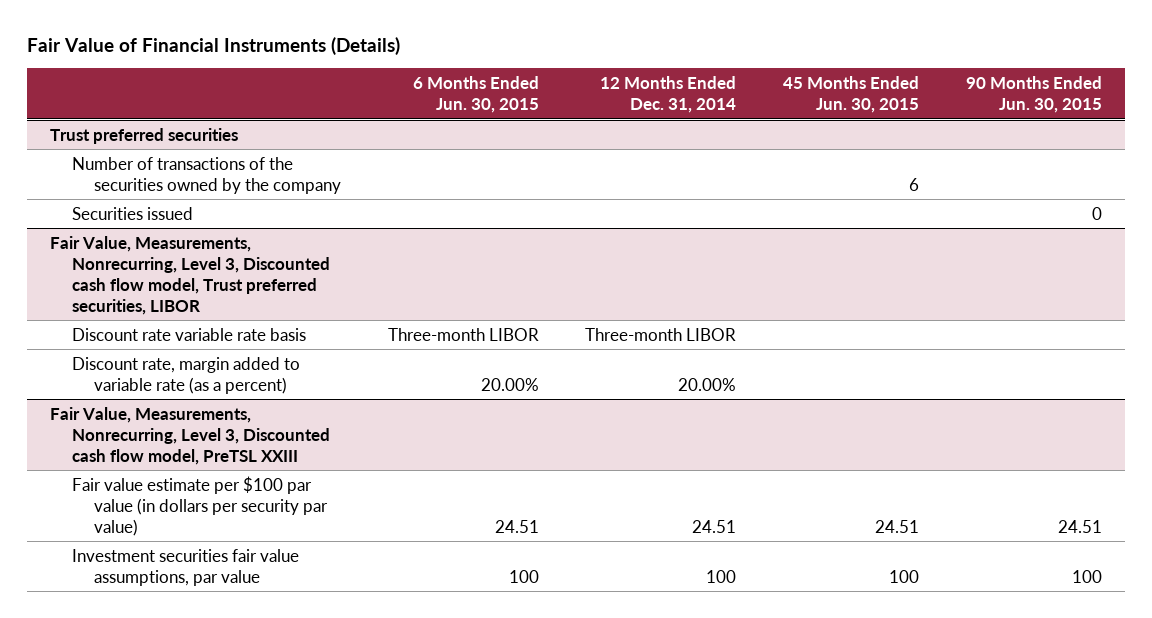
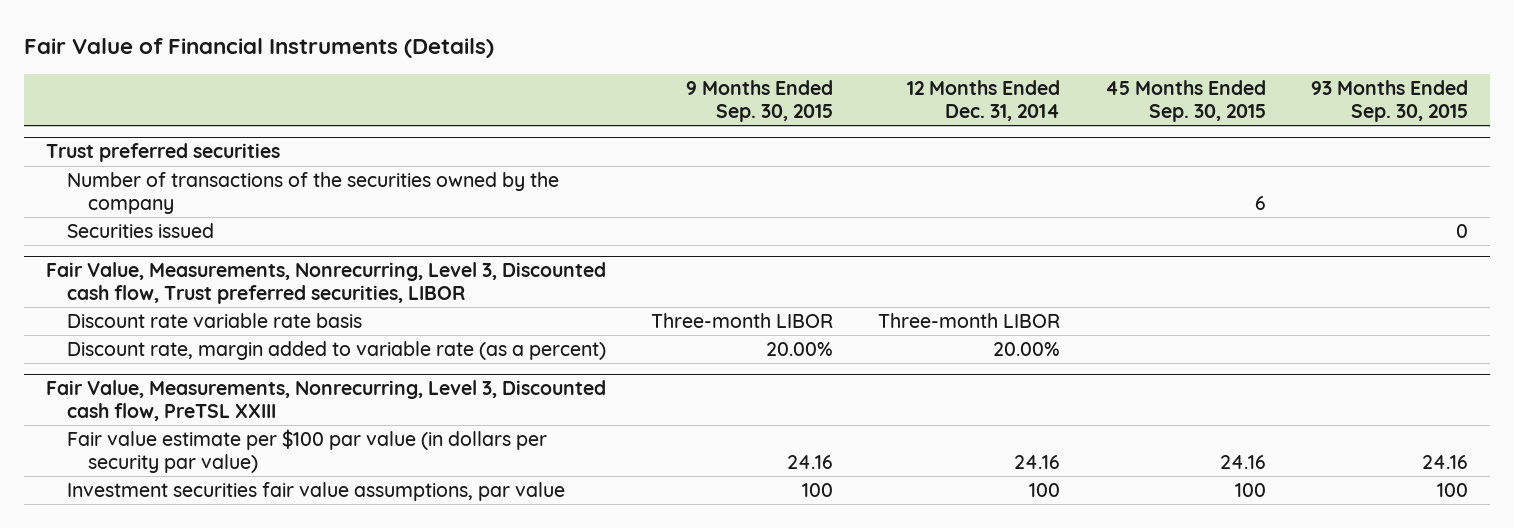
[412,75,539,113] 6 Months Ended Jun. 30, 2015 -> none
[783,75,920,113] 45 Months Ended Jun. 30, 2015 -> none
[965,75,1102,113] 90 Months Ended Jun. 30, 2015 -> none
none -> [686,80,834,122] 9 Months Ended Sep. 30, 2015
none -> [1104,80,1266,122] 45 Months Ended Sep. 30, 2015
none -> [1310,80,1468,122] 93 Months Ended Sep. 30, 2015
[50,235,330,315] Fair Value, Measurements, Nonrecurring, Level 3, Discounted cash flow model, Trust preferred securities, LIBOR -> [46,262,607,305] Fair Value, Measurements, Nonrecurring, Level 3, Discounted cash flow, Trust preferred securities, LIBOR
[50,406,330,465] Fair Value, Measurements, Nonrecurring, Level 3, Discounted cash flow model, PreTSL XXIII -> [46,380,607,422] Fair Value, Measurements, Nonrecurring, Level 3, Discounted cash flow, PreTSL XXIII
[692,519,737,533] 24.51 -> [1014,454,1061,469] 24.16

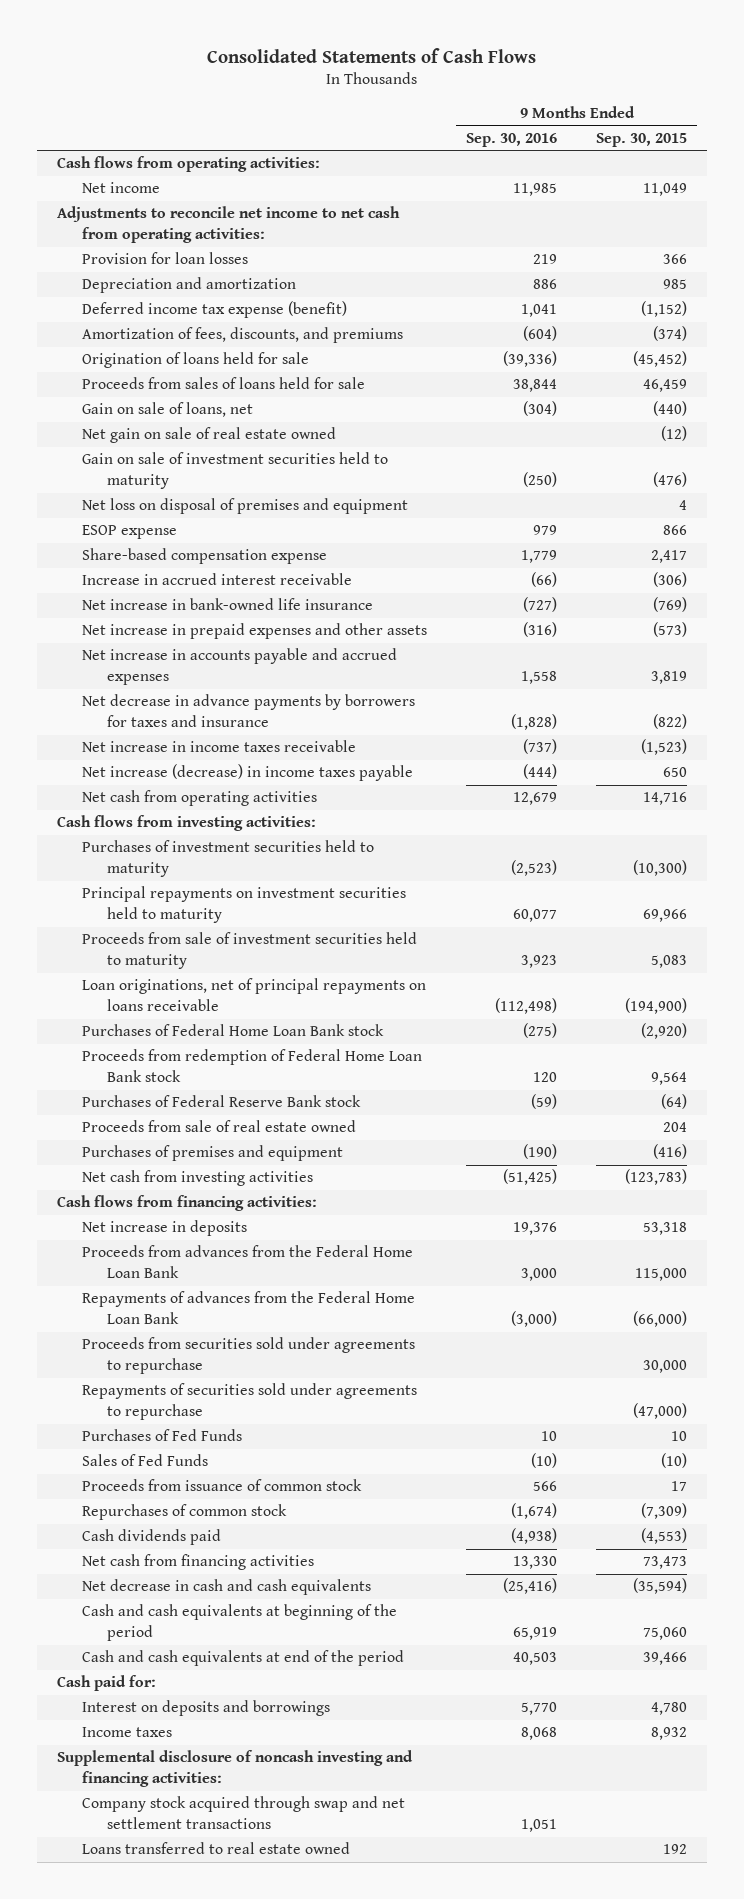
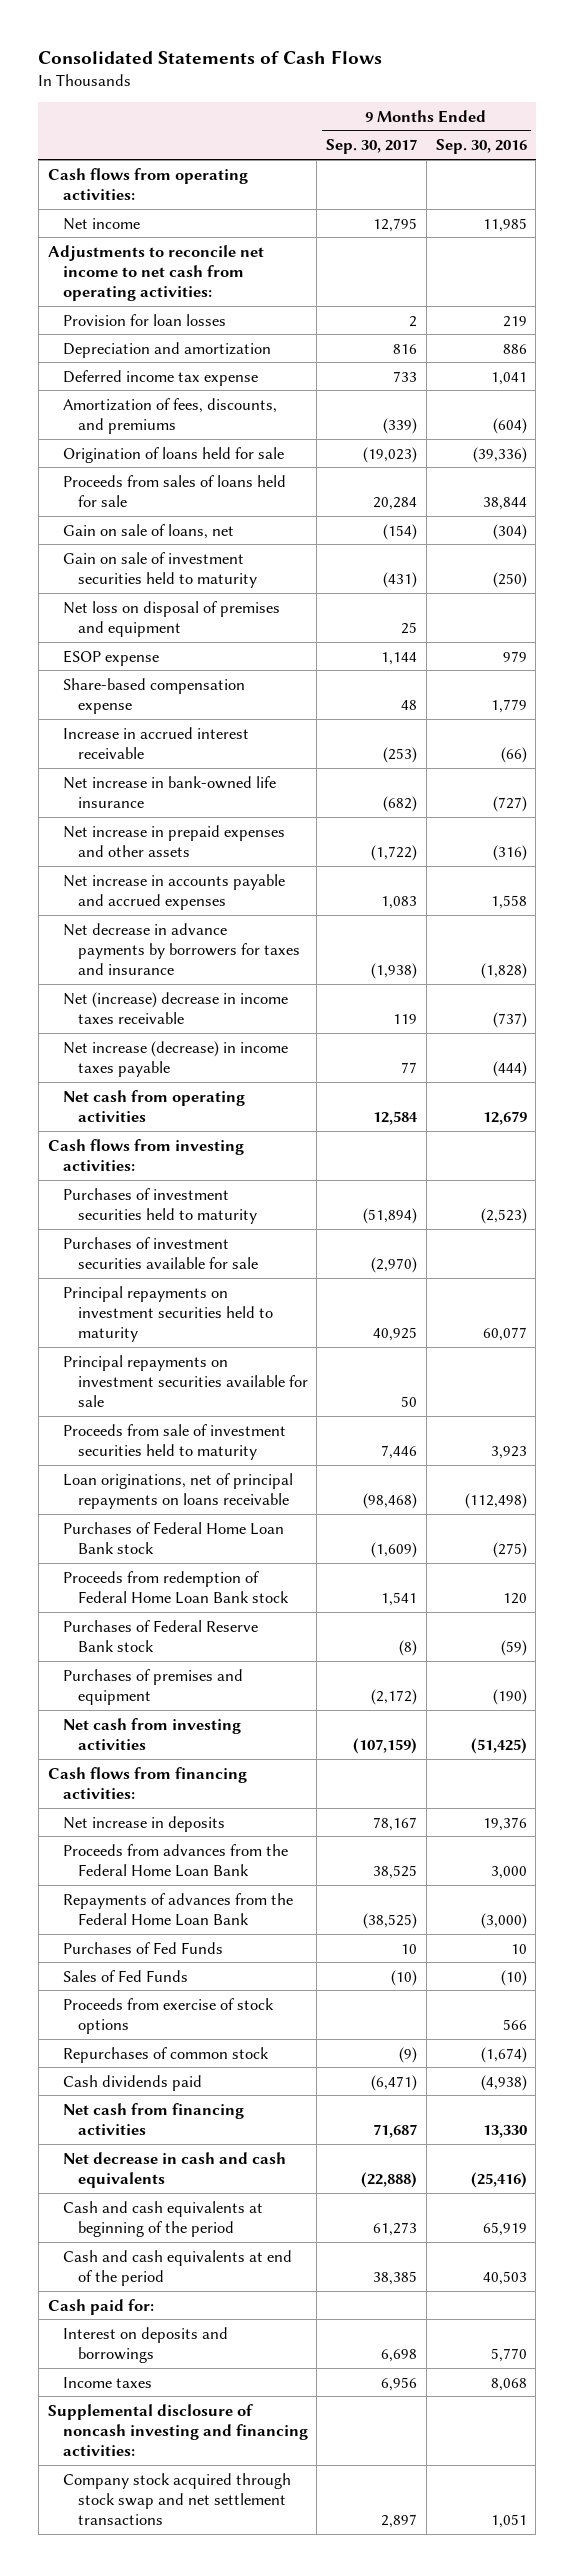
[596,133,688,148] Sep. 30, 2015 -> none
none -> [326,139,418,155] Sep. 30, 2017
[82,301,348,319] Deferred income tax expense (benefit) -> [62,369,258,386] Deferred income tax expense
[82,427,337,444] Net gain on sale of real estate owned -> none
[82,740,357,753] Net increase in income taxes receivable -> [62,991,288,1024] Net (increase) decrease in income taxes receivable
none -> [62,1236,258,1269] Purchases of investment securities available for sale
none -> [62,1354,308,1407] Principal repayments on investment securities available for sale
[82,1120,357,1133] Proceeds from sale of real estate owned -> none
[82,1337,416,1375] Proceeds from securities sold under agreements to repurchase -> none
[82,1383,418,1421] Repayments of securities sold under agreements to repurchase -> none
[82,1479,363,1492] Proceeds from issuance of common stock -> [62,1997,274,2034] Proceeds from exercise of stock options
[82,1842,351,1855] Loans transferred to real estate owned -> none
[82,1796,406,1830] Company stock acquired through swap and net settlement transactions -> [62,2472,291,2525] Company stock acquired through stock swap and net settlement transactions

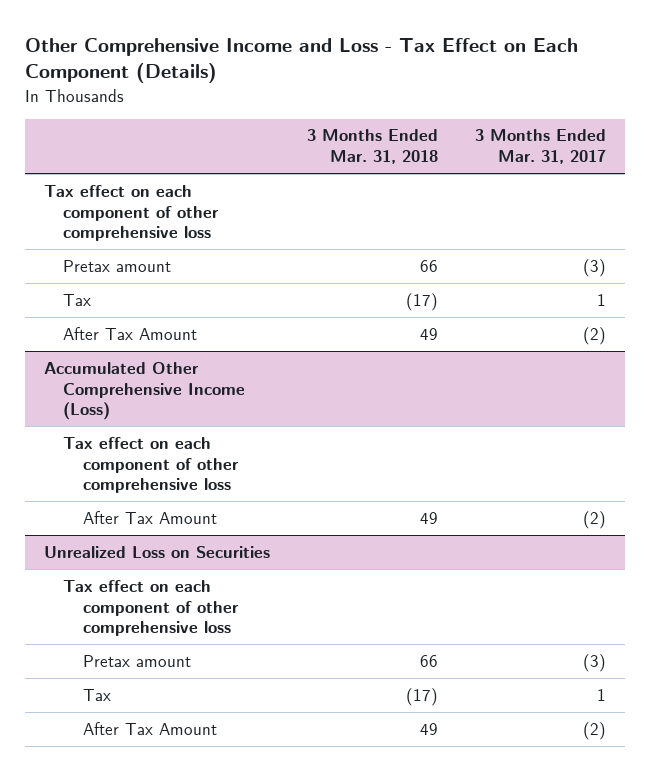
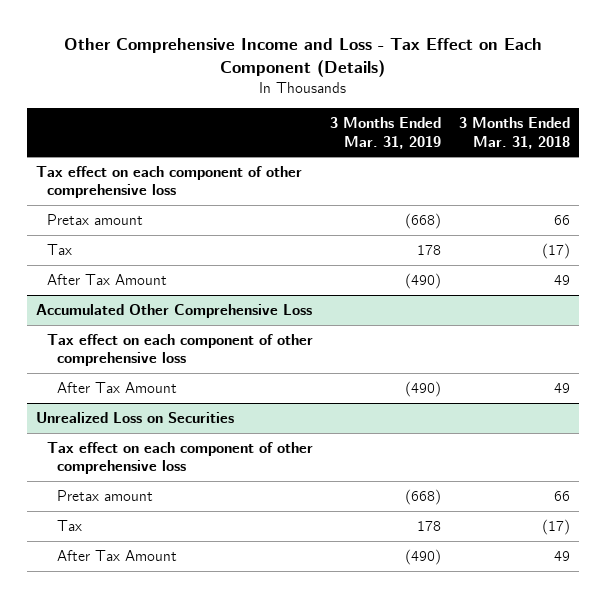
[475,129,607,165] 3 Months Ended Mar. 31, 2017 -> none
none -> [330,117,442,149] 3 Months Ended Mar. 31, 2019
[44,361,246,421] Accumulated Other Comprehensive Income (Loss) -> [35,304,312,319] Accumulated Other Comprehensive Loss

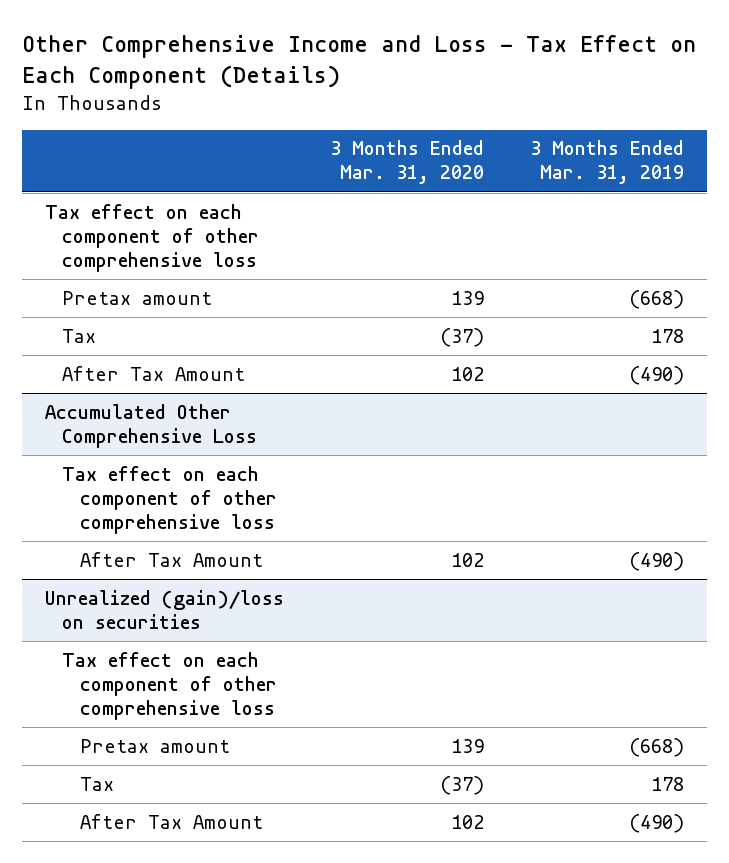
[459,117,571,149] 3 Months Ended Mar. 31, 2018 -> none
none -> [329,140,484,185] 3 Months Ended Mar. 31, 2020
[35,412,234,424] Unrealized Loss on Securities -> [44,589,284,629] Unrealized (gain)/loss on securities

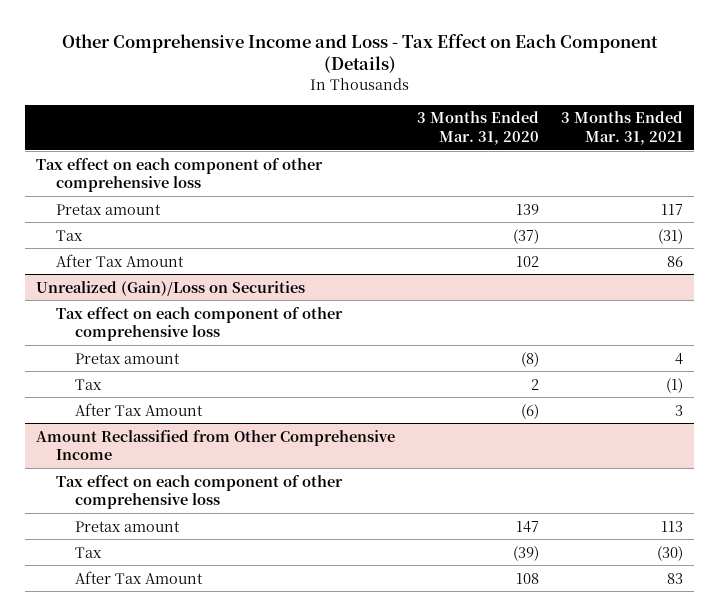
[529,140,684,185] 3 Months Ended Mar. 31, 2019 -> none
none -> [561,111,684,145] 3 Months Ended Mar. 31, 2021
[44,403,258,448] Accumulated Other Comprehensive Loss -> none
none -> [36,280,306,296] Unrealized (Gain)/Loss on Securities
[44,589,284,629] Unrealized (gain)/loss on securities -> none
none -> [75,352,181,364] Pretax amount
none -> [75,378,103,390] Tax
[450,552,484,567] 102 -> [521,403,540,419] (6)
none -> [36,429,396,461] Amount Reclassified from Other Comprehensive Income
[450,738,484,753] 139 -> [516,520,540,533] 147
[439,775,484,795] (37) -> [513,545,540,561] (39)
[450,814,484,829] 102 -> [516,572,540,584] 108

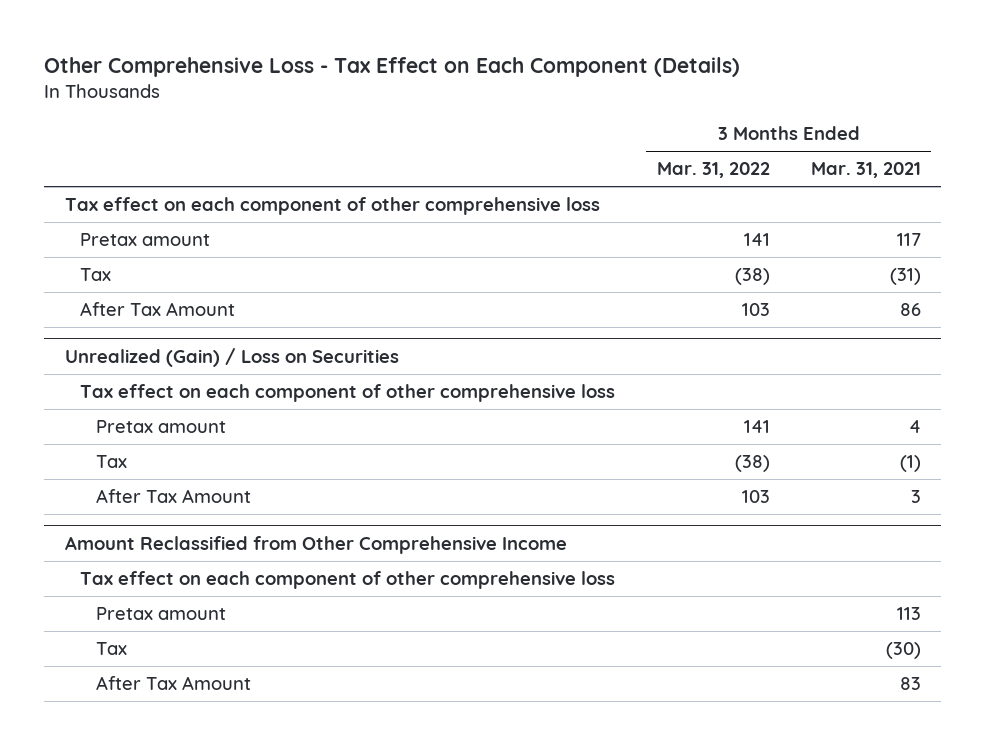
[61,33,658,74] Other Comprehensive Income and Loss - Tax Effect on Each Component (Details) -> [44,56,741,77] Other Comprehensive Loss - Tax Effect on Each Component (Details)
[417,111,540,145] 3 Months Ended Mar. 31, 2020 -> none
none -> [656,162,770,179] Mar. 31, 2022
[36,280,306,296] Unrealized (Gain)/Loss on Securities -> [64,347,399,367] Unrealized (Gain) / Loss on Securities

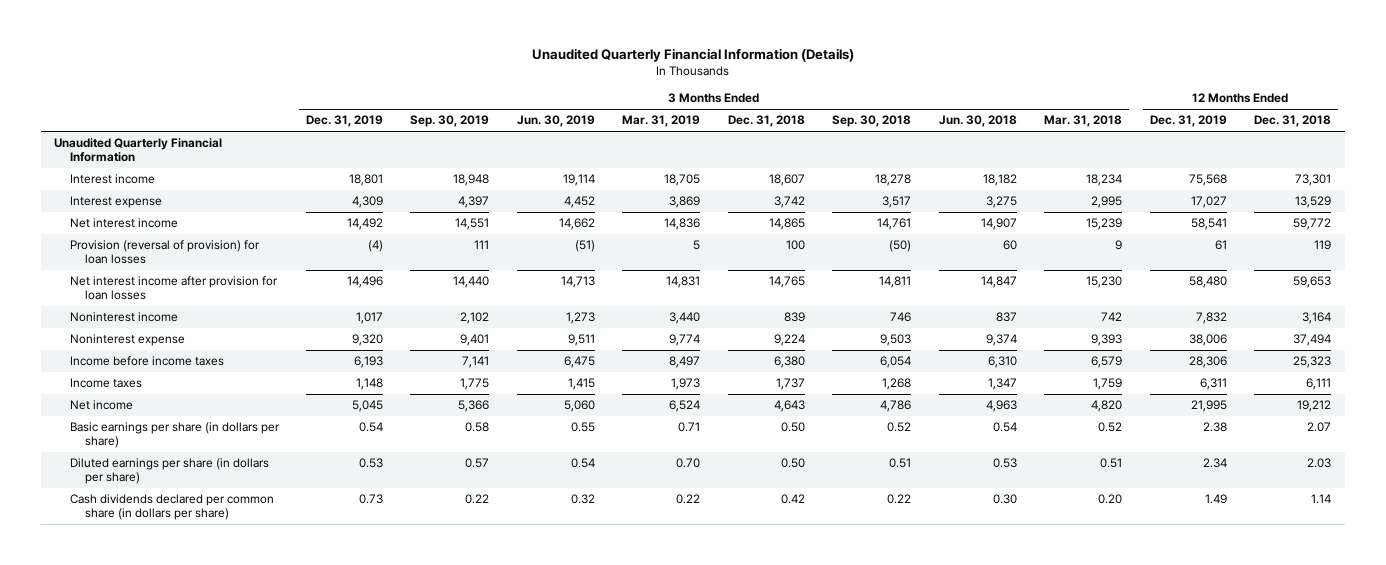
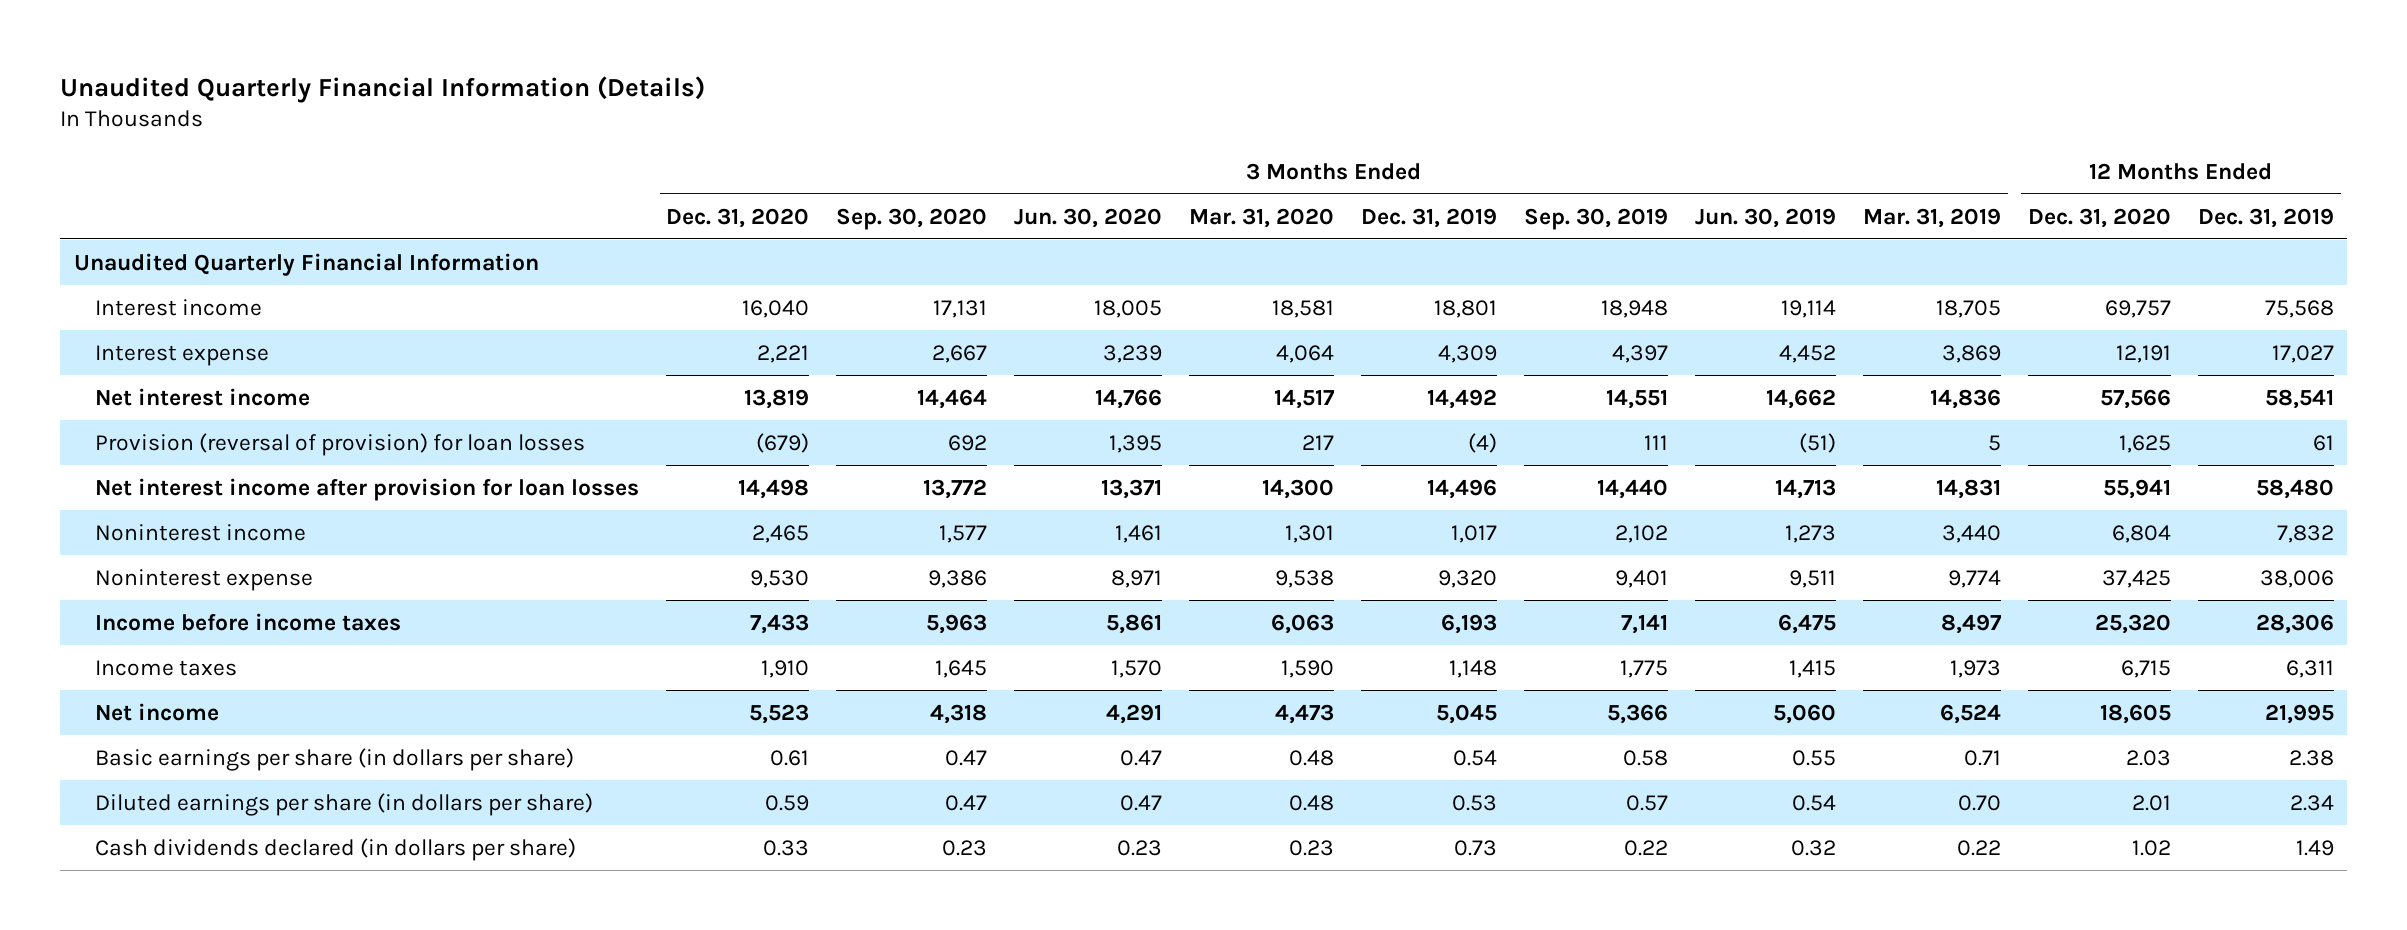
[727,115,805,128] Dec. 31, 2018 -> none
[832,115,912,128] Sep. 30, 2018 -> none
[938,115,1017,128] Jun. 30, 2018 -> none
[1044,115,1123,128] Mar. 31, 2018 -> none
[1254,115,1332,128] Dec. 31, 2018 -> none
none -> [666,207,810,228] Dec. 31, 2020
none -> [836,207,988,230] Sep. 30, 2020
none -> [1014,207,1163,228] Jun. 30, 2020
none -> [1189,207,1335,228] Mar. 31, 2020
none -> [2027,207,2171,228] Dec. 31, 2020
[69,494,274,521] Cash dividends declared per common share (in dollars per share) -> [95,837,577,861] Cash dividends declared (in dollars per share)

